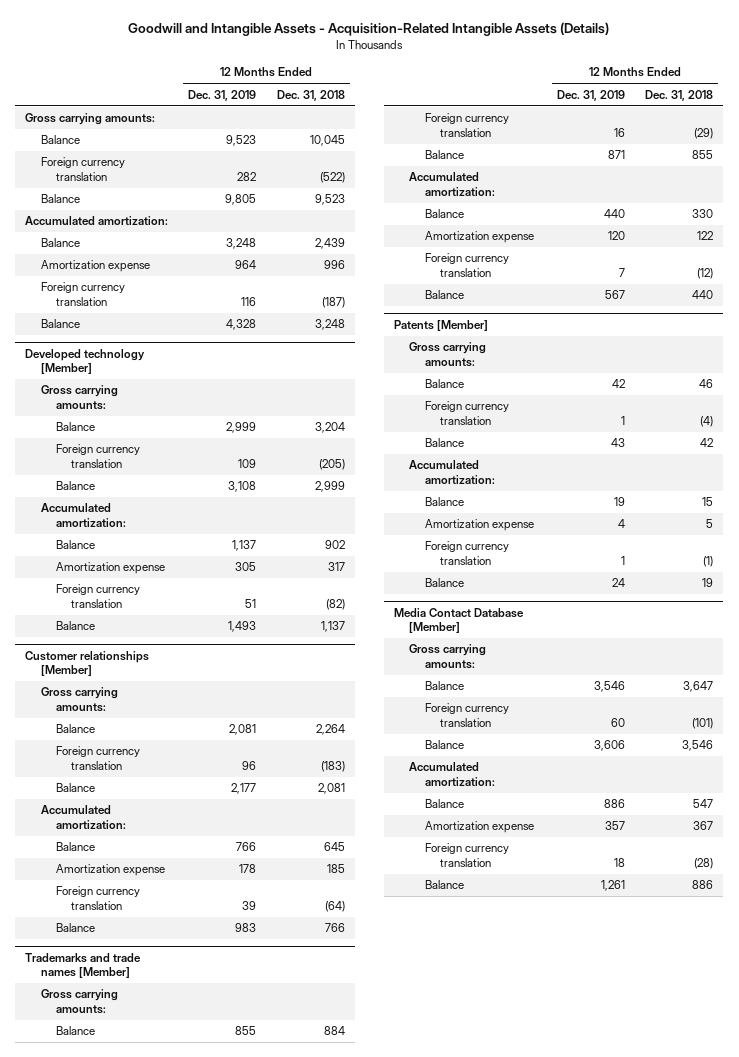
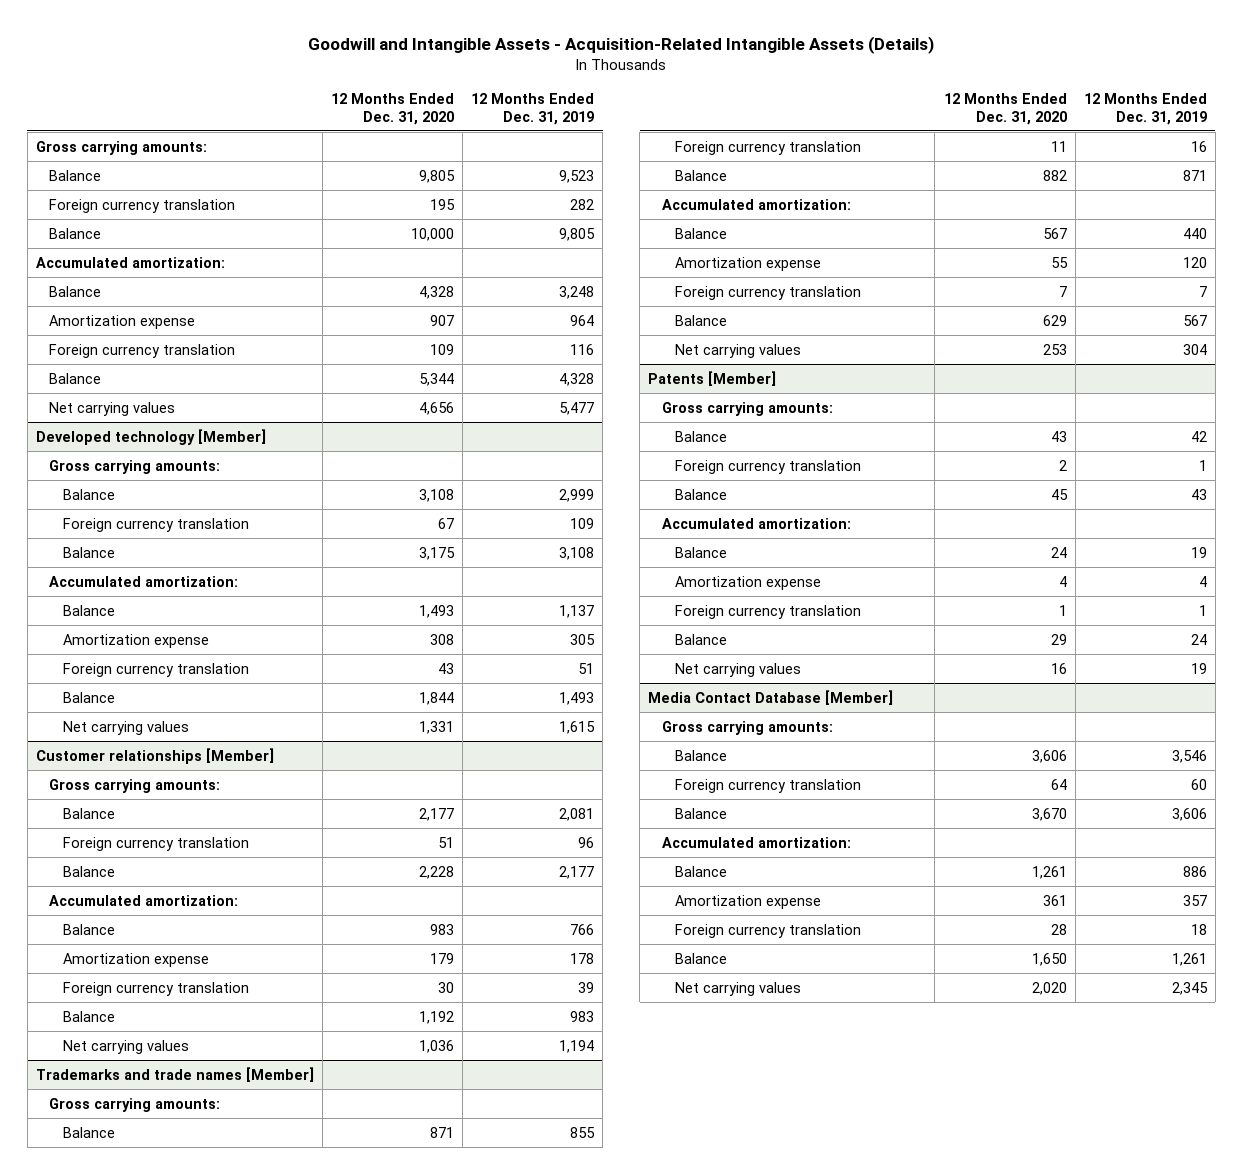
[276,89,345,101] Dec. 31, 2018 -> none
none -> [331,93,455,125] 12 Months Ended Dec. 31, 2020
none -> [49,401,176,416] Net carrying values
none -> [62,720,189,735] Net carrying values
none -> [62,1039,189,1054] Net carrying values
none -> [675,343,802,358] Net carrying values
none -> [675,662,802,677] Net carrying values
none -> [675,981,802,996] Net carrying values

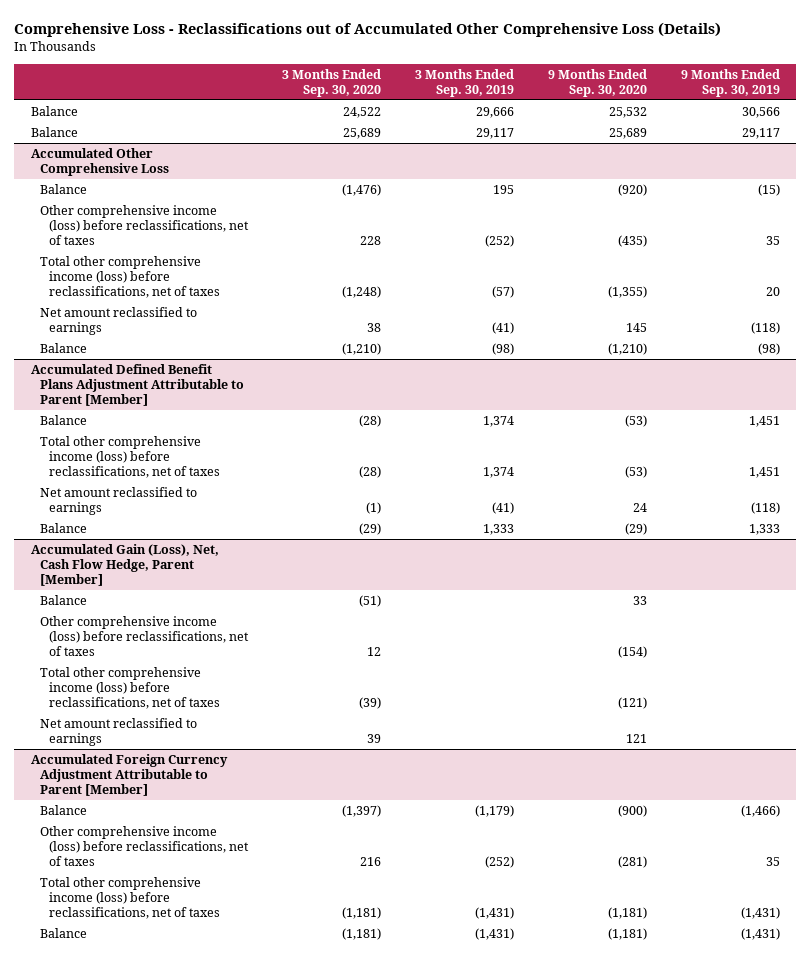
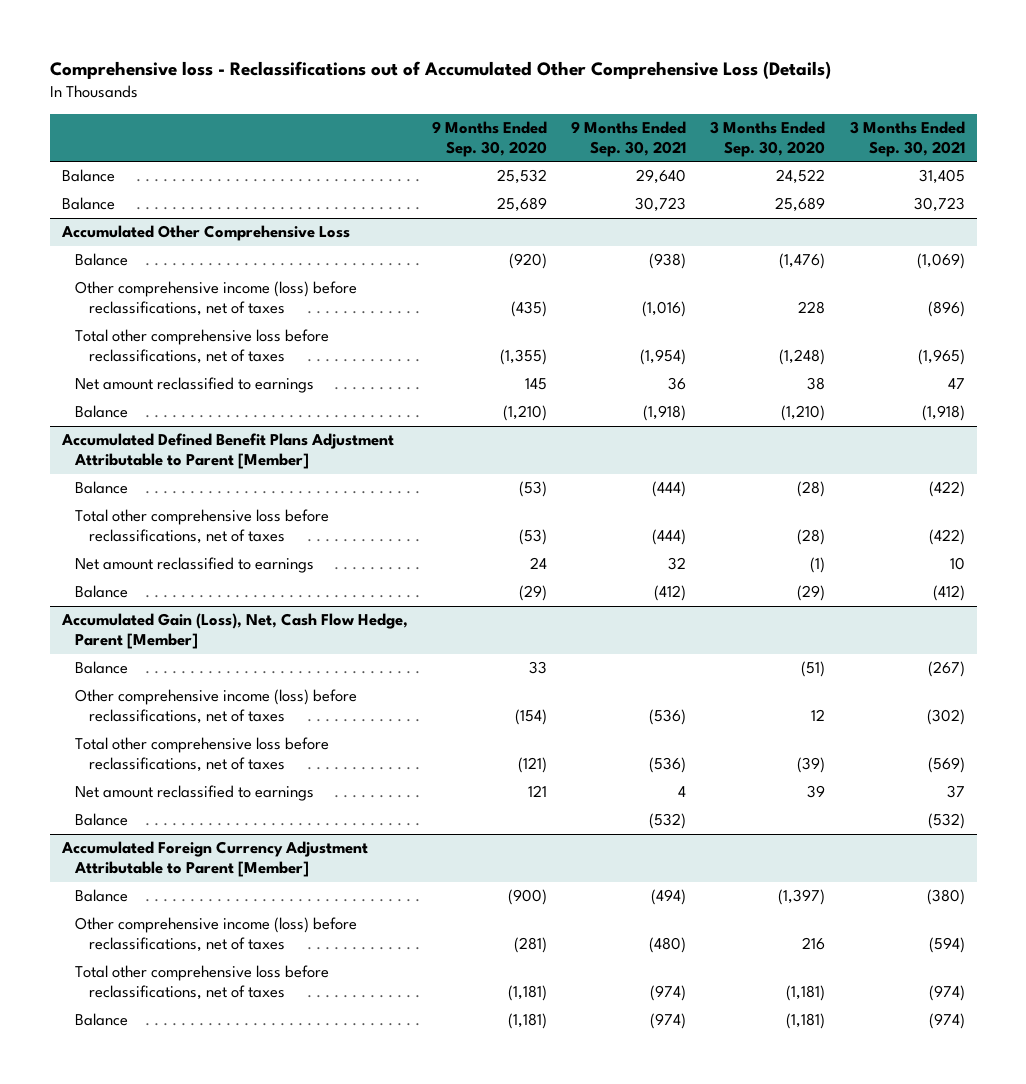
[14,22,722,38] Comprehensive Loss - Reclassifications out of Accumulated Other Comprehensive Loss (Details) -> [49,61,831,80] Comprehensive loss - Reclassifications out of Accumulated Other Comprehensive Loss (Details)
[414,68,514,97] 3 Months Ended Sep. 30, 2019 -> none
[680,68,780,97] 9 Months Ended Sep. 30, 2019 -> none
none -> [571,120,687,157] 9 Months Ended Sep. 30, 2021
none -> [849,120,965,157] 3 Months Ended Sep. 30, 2021
[40,256,221,298] Total other comprehensive income (loss) before reclassifications, net of taxes -> [75,329,330,365] Total other comprehensive loss before reclassifications, net of taxes
[40,436,221,478] Total other comprehensive income (loss) before reclassifications, net of taxes -> [75,509,330,545] Total other comprehensive loss before reclassifications, net of taxes
[40,667,221,709] Total other comprehensive income (loss) before reclassifications, net of taxes -> [75,737,330,773] Total other comprehensive loss before reclassifications, net of taxes
none -> [75,813,129,827] Balance
[40,877,221,919] Total other comprehensive income (loss) before reclassifications, net of taxes -> [75,965,330,1001] Total other comprehensive loss before reclassifications, net of taxes

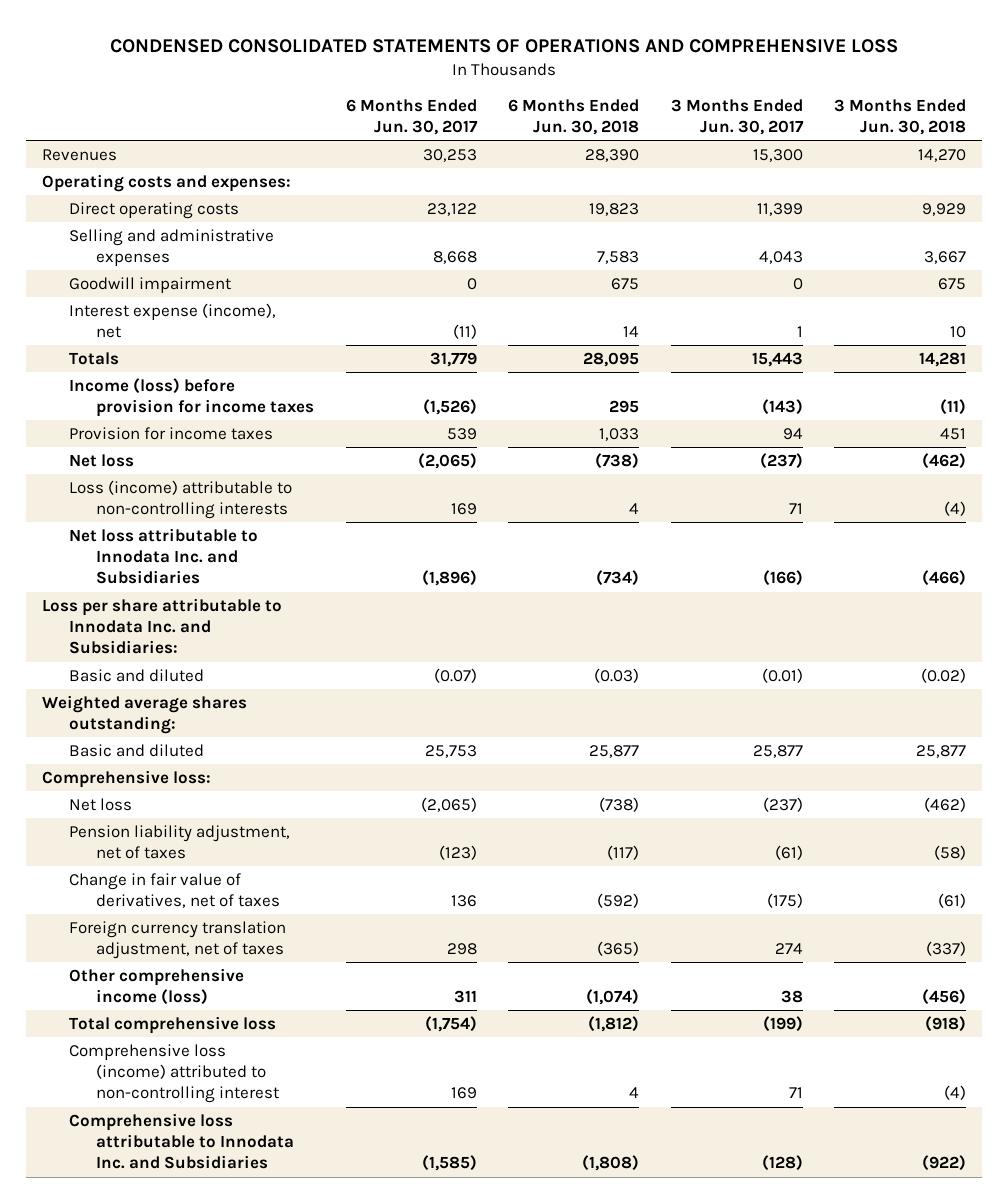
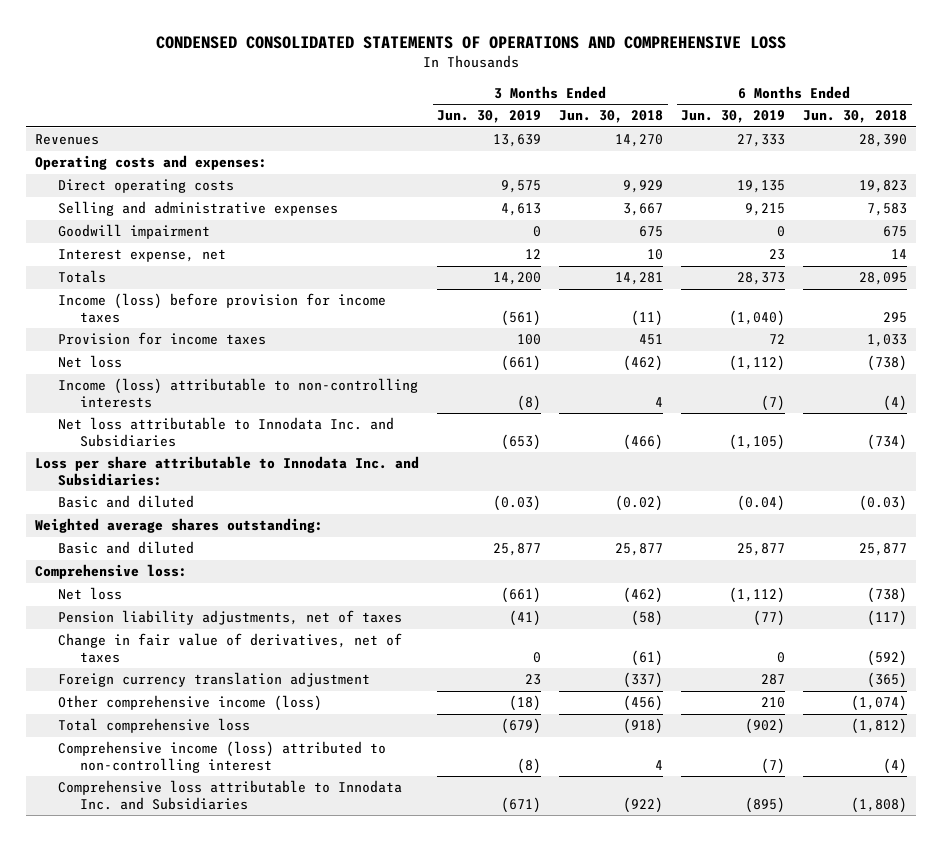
[345,99,478,136] 6 Months Ended Jun. 30, 2017 -> none
[670,99,804,136] 3 Months Ended Jun. 30, 2017 -> none
none -> [437,110,542,124] Jun. 30, 2019
none -> [681,110,786,124] Jun. 30, 2019
[68,302,276,339] Interest expense (income), net -> [57,249,226,263] Interest expense, net
[68,479,292,520] Loss (income) attributable to non-controlling interests -> [57,378,418,408] Income (loss) attributable to non-controlling interests
[629,503,640,515] 4 -> [883,394,908,411] (4)
[944,501,967,517] (4) -> [655,396,664,407] 4
[68,824,290,860] Pension liability adjustment, net of taxes -> [57,610,402,626] Pension liability adjustments, net of taxes
[68,920,286,960] Foreign currency translation adjustment, net of taxes -> [57,672,370,688] Foreign currency translation adjustment
[68,1043,279,1104] Comprehensive loss (income) attributed to non-controlling interest -> [57,741,386,773] Comprehensive income (loss) attributed to non-controlling interest
[629,1087,640,1099] 4 -> [883,757,908,774] (4)
[944,1085,967,1101] (4) -> [655,759,664,770] 4

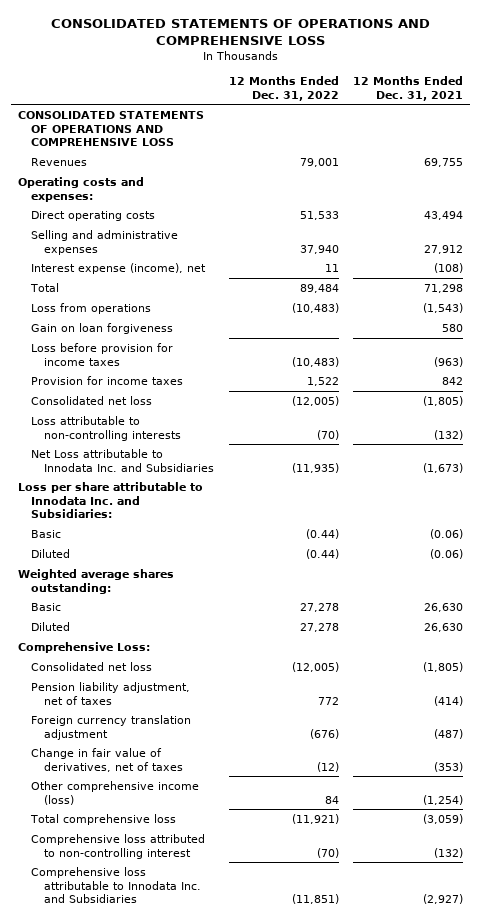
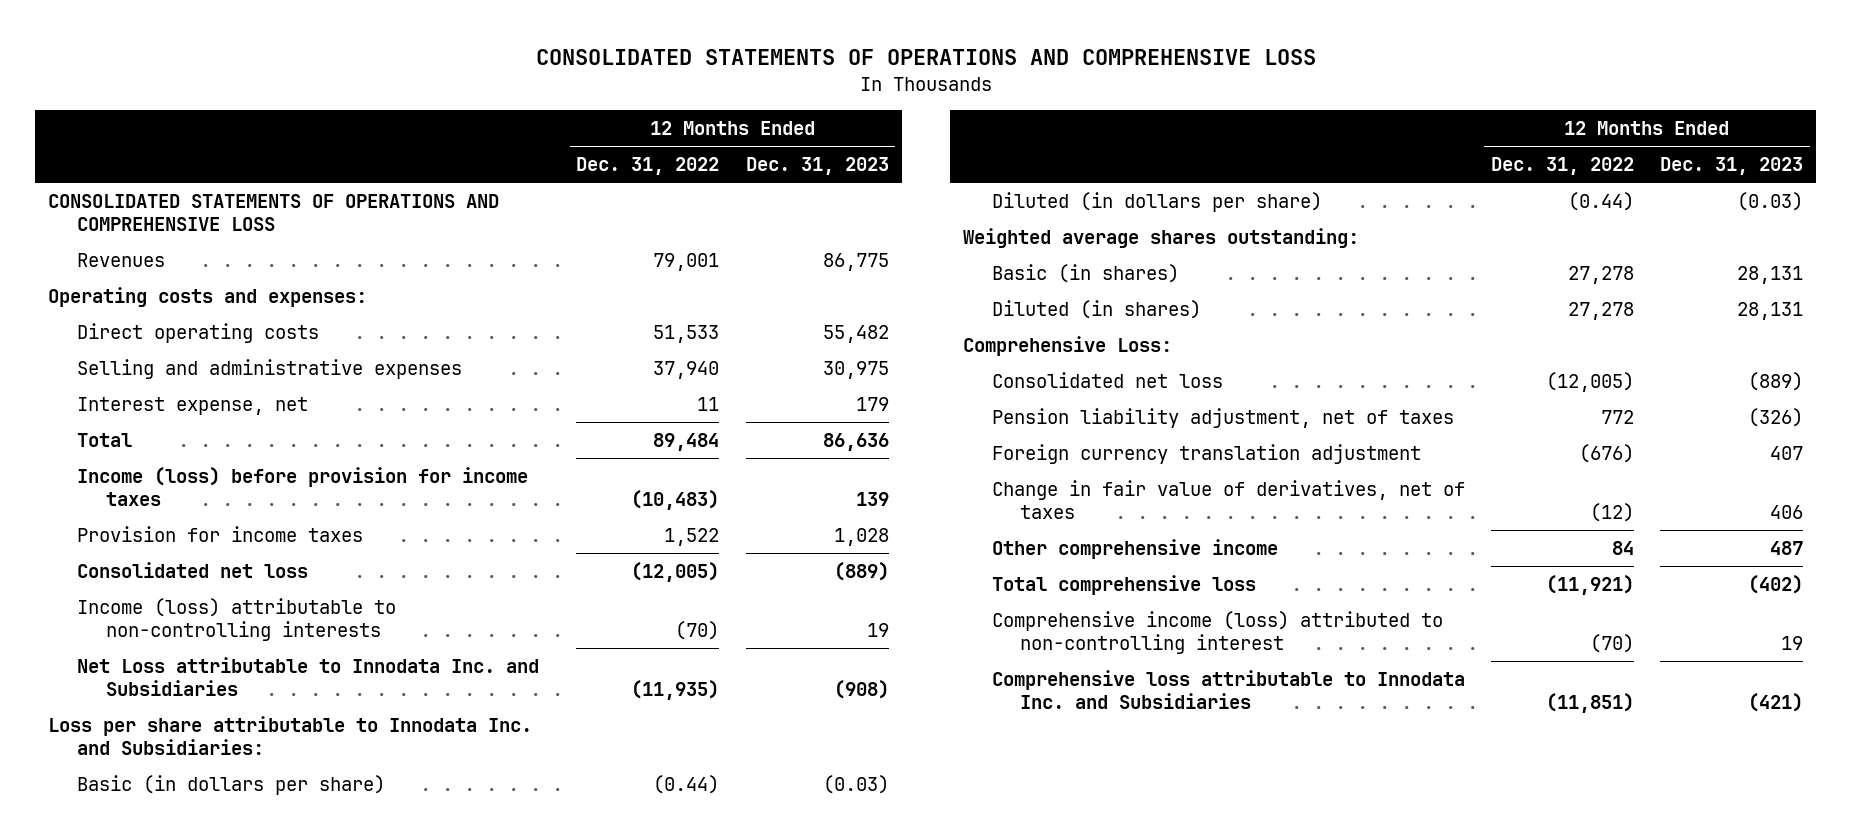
[352,75,463,101] 12 Months Ended Dec. 31, 2021 -> none
none -> [745,157,889,176] Dec. 31, 2023
[31,262,207,274] Interest expense (income), net -> [77,397,309,416] Interest expense, net
[31,302,152,314] Loss from operations -> none
[31,322,174,334] Gain on loan forgiveness -> none
[31,342,174,366] Loss before provision for income taxes -> [77,467,529,506] Income (loss) before provision for income taxes
[31,415,182,441] Loss attributable to non-controlling interests -> [77,598,397,641] Income (loss) attributable to non-controlling interests
[31,529,62,538] Basic -> [77,775,386,796] Basic (in dollars per share)
[31,548,71,558] Diluted -> [991,192,1322,213] Diluted (in dollars per share)
[31,602,62,611] Basic -> [991,264,1179,284] Basic (in shares)
[31,621,71,631] Diluted -> [991,300,1201,320] Diluted (in shares)
[31,780,200,805] Other comprehensive income (loss) -> [991,539,1278,560] Other comprehensive income
[31,833,206,859] Comprehensive loss attributed to non-controlling interest -> [991,611,1443,654] Comprehensive income (loss) attributed to non-controlling interest

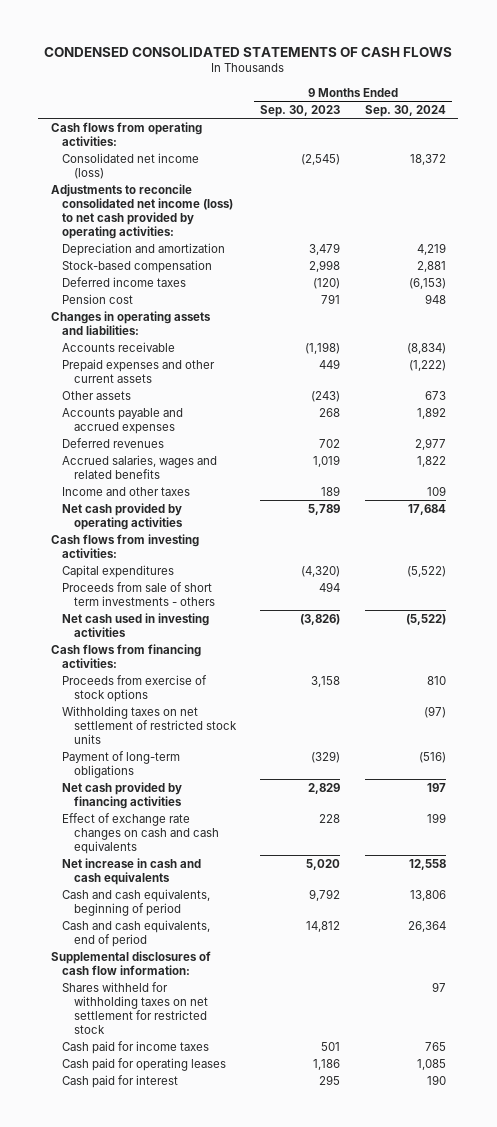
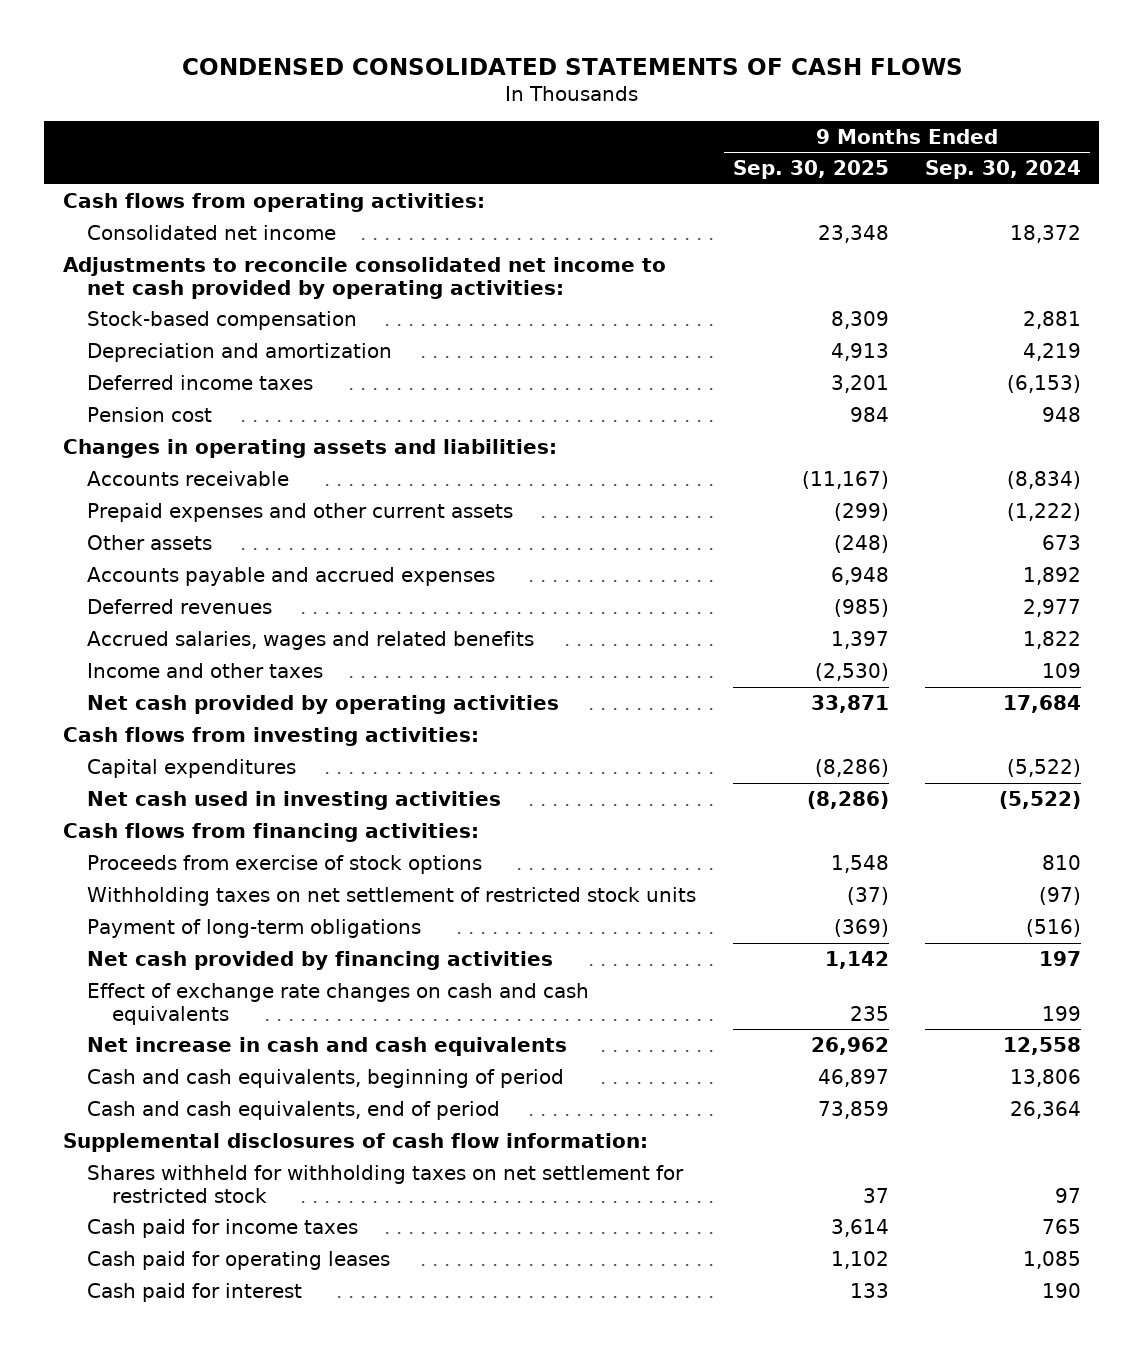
[260,105,341,118] Sep. 30, 2023 -> none
none -> [732,160,889,180] Sep. 30, 2025
[62,152,200,179] Consolidated net income (loss) -> [87,224,337,240] Consolidated net income
[50,183,234,240] Adjustments to reconcile consolidated net income (loss) to net cash provided by operating activities: -> [62,256,666,299] Adjustments to reconcile consolidated net income to net cash provided by operating activities:
[62,242,226,256] Depreciation and amortization -> [87,342,393,362] Depreciation and amortization
[62,581,215,606] Proceeds from sale of short term investments - others -> none

